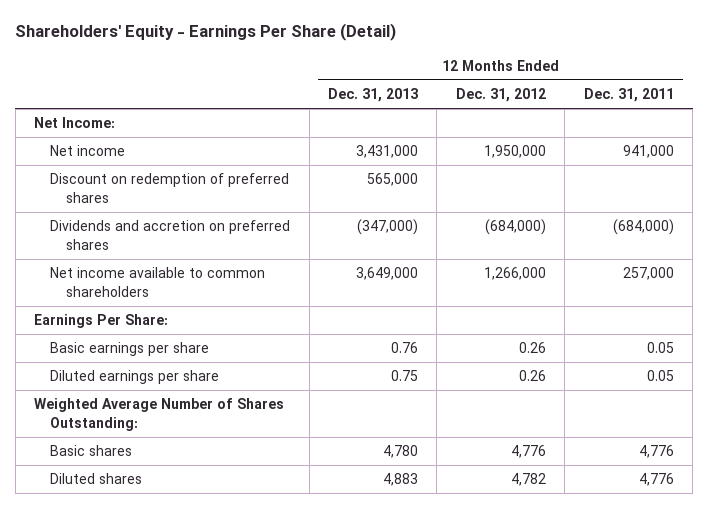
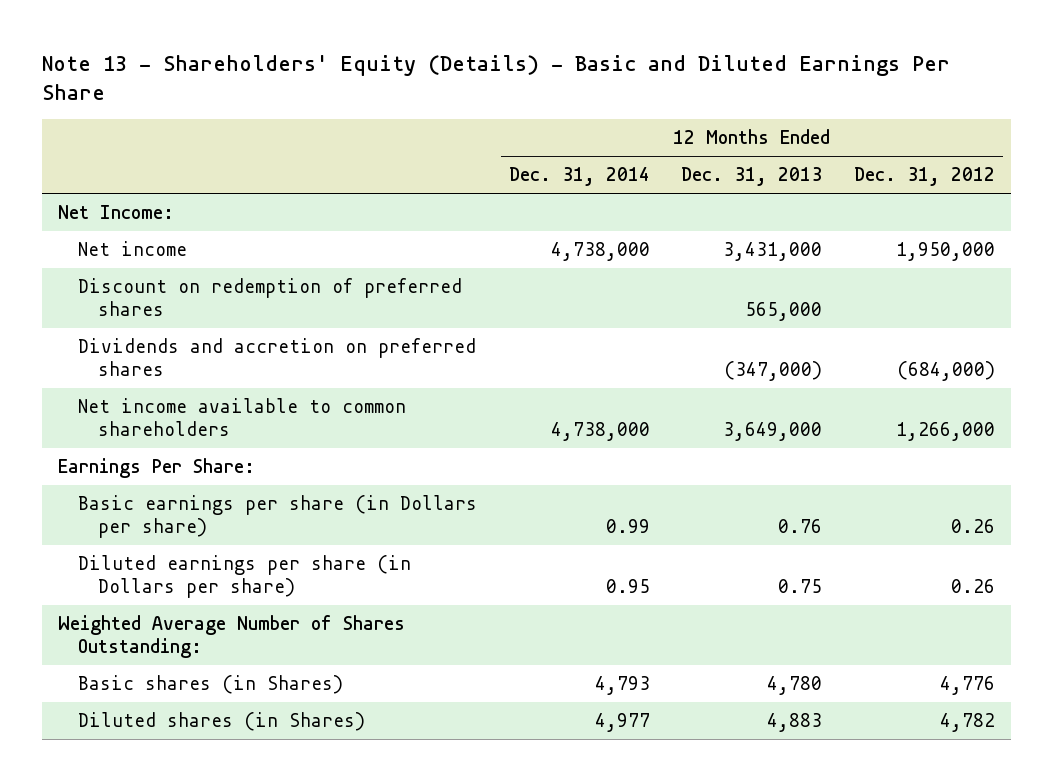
[15,23,397,42] Shareholders' Equity - Earnings Per Share (Detail) -> [42,55,951,101] Note 13 - Shareholders' Equity (Details) - Basic and Diluted Earnings Per Share
[583,88,674,103] Dec. 31, 2011 -> none
none -> [508,167,650,187] Dec. 31, 2014
[50,342,210,357] Basic earnings per share -> [77,495,477,539] Basic earnings per share (in Dollars per share)
[50,370,220,385] Diluted earnings per share -> [77,555,411,599] Diluted earnings per share (in Dollars per share)
[50,445,133,457] Basic shares -> [77,675,343,695] Basic shares (in Shares)
[50,473,143,485] Diluted shares -> [77,712,365,732] Diluted shares (in Shares)

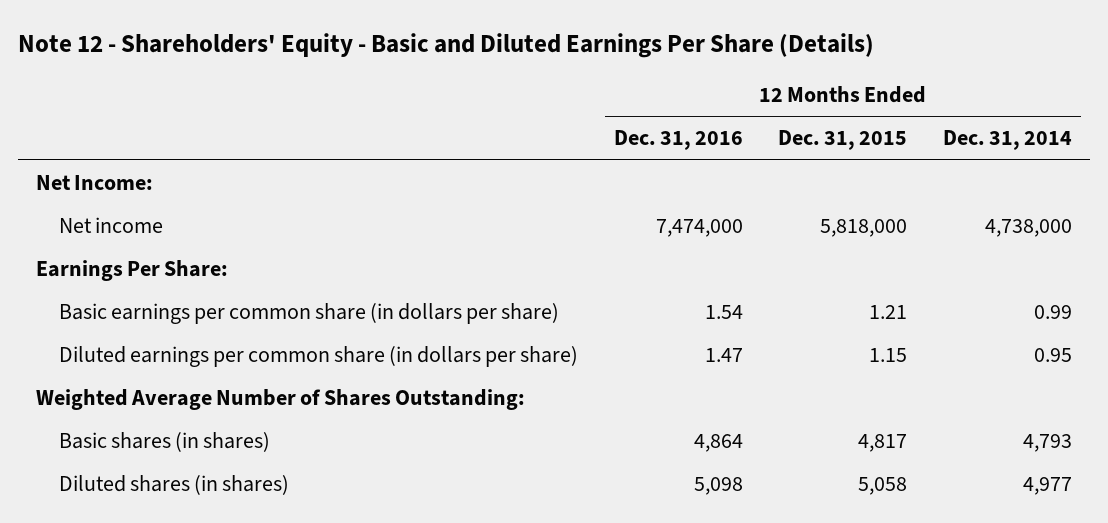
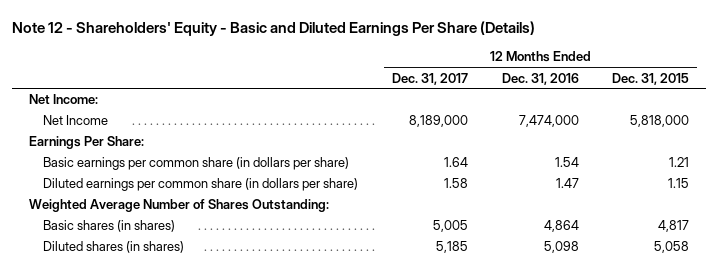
[943,130,1073,151] Dec. 31, 2014 -> none
none -> [391,72,468,85] Dec. 31, 2017
[58,216,163,233] Net income -> [43,115,109,126] Net Income

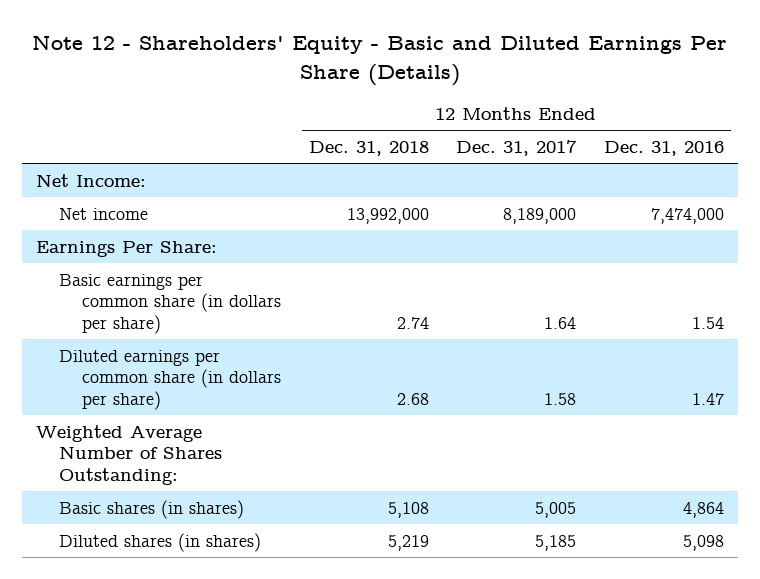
[612,72,690,85] Dec. 31, 2015 -> none
none -> [308,140,429,156] Dec. 31, 2018
[43,115,109,126] Net Income -> [58,207,148,220] Net income

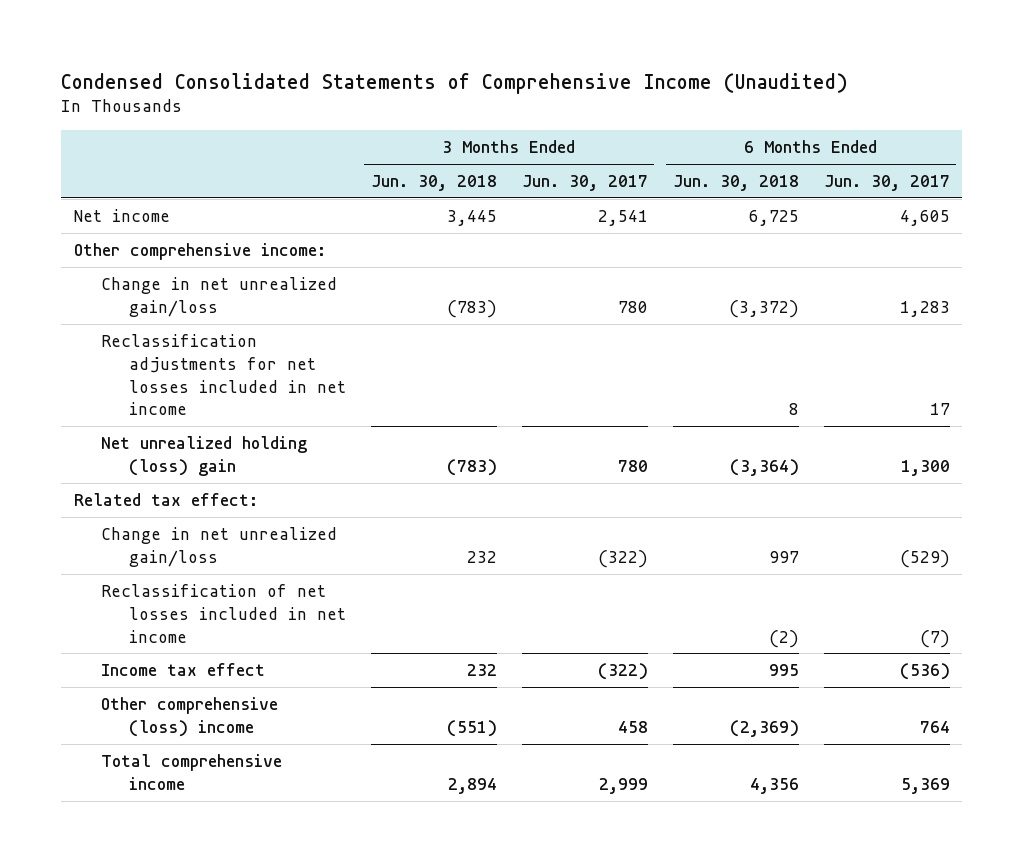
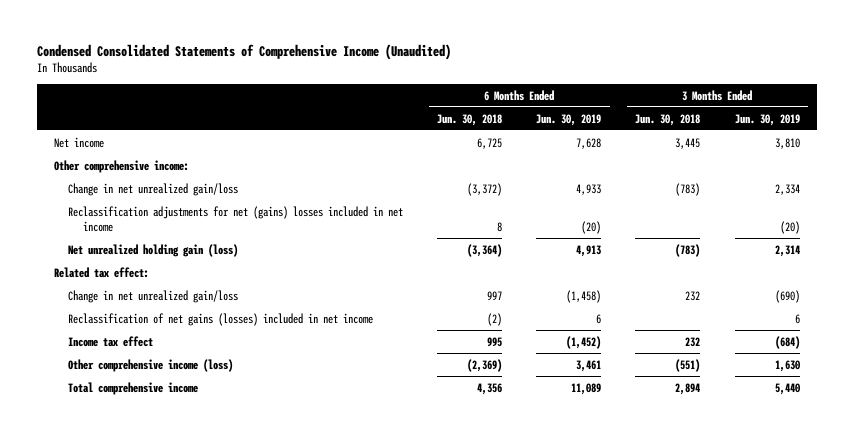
[521,175,648,192] Jun. 30, 2017 -> none
[823,175,950,192] Jun. 30, 2017 -> none
none -> [536,113,602,126] Jun. 30, 2019
none -> [734,113,800,126] Jun. 30, 2019
[101,334,346,416] Reclassification adjustments for net losses included in net income -> [68,205,404,232] Reclassification adjustments for net (gains) losses included in net income
[101,436,308,476] Net unrealized holding (loss) gain -> [68,243,239,257] Net unrealized holding gain (loss)
[101,584,346,643] Reclassification of net losses included in net income -> [68,312,374,326] Reclassification of net gains (losses) included in net income
[101,697,279,737] Other comprehensive (loss) income -> [68,358,234,372] Other comprehensive income (loss)

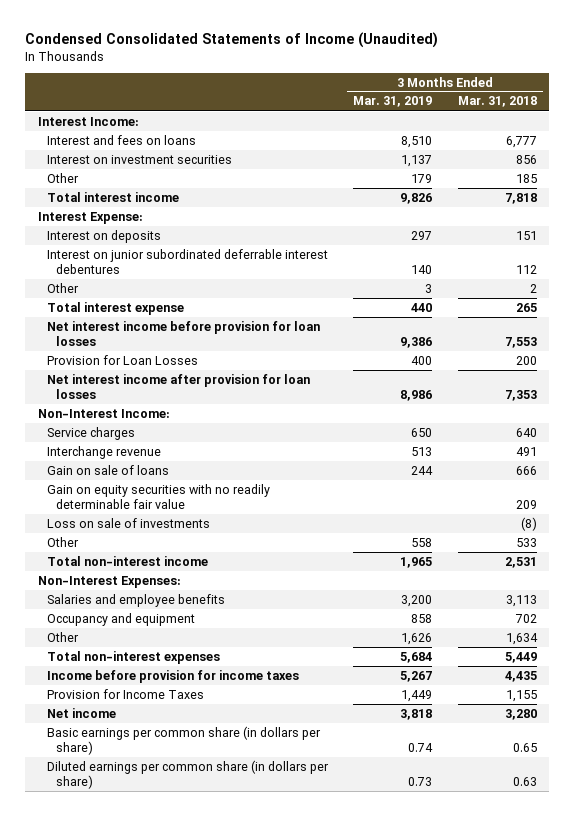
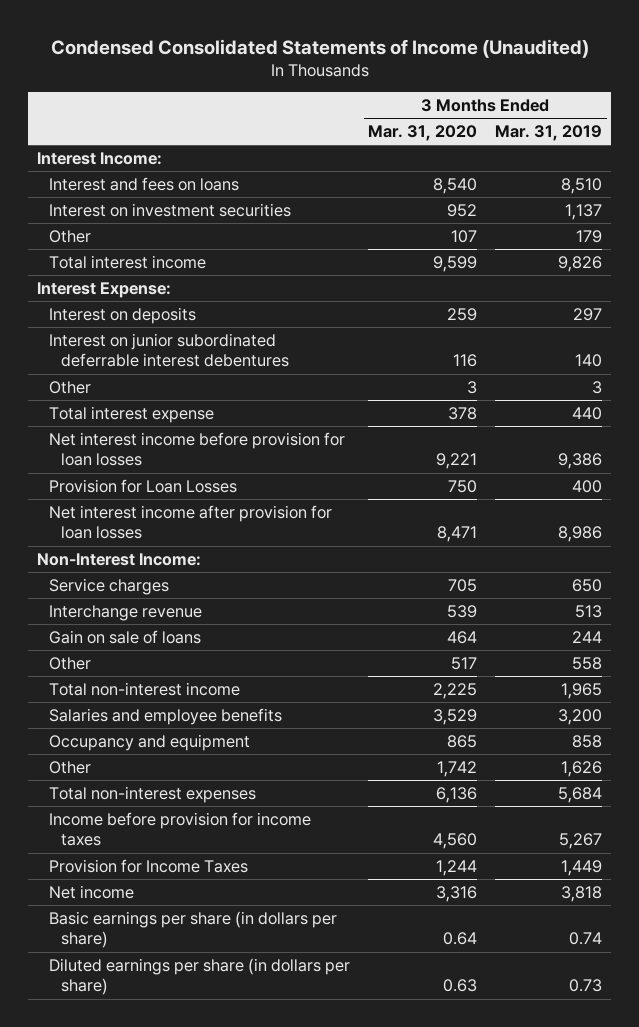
[457,96,537,108] Mar. 31, 2018 -> none
none -> [368,125,478,142] Mar. 31, 2020
[46,483,270,510] Gain on equity securities with no readily determinable fair value -> none
[46,517,210,528] Loss on sale of investments -> none
[37,575,181,588] Non-Interest Expenses: -> none
[46,725,321,756] Basic earnings per common share (in dollars per share) -> [49,910,338,949] Basic earnings per share (in dollars per share)
[46,759,329,790] Diluted earnings per common share (in dollars per share) -> [49,957,351,996] Diluted earnings per share (in dollars per share)

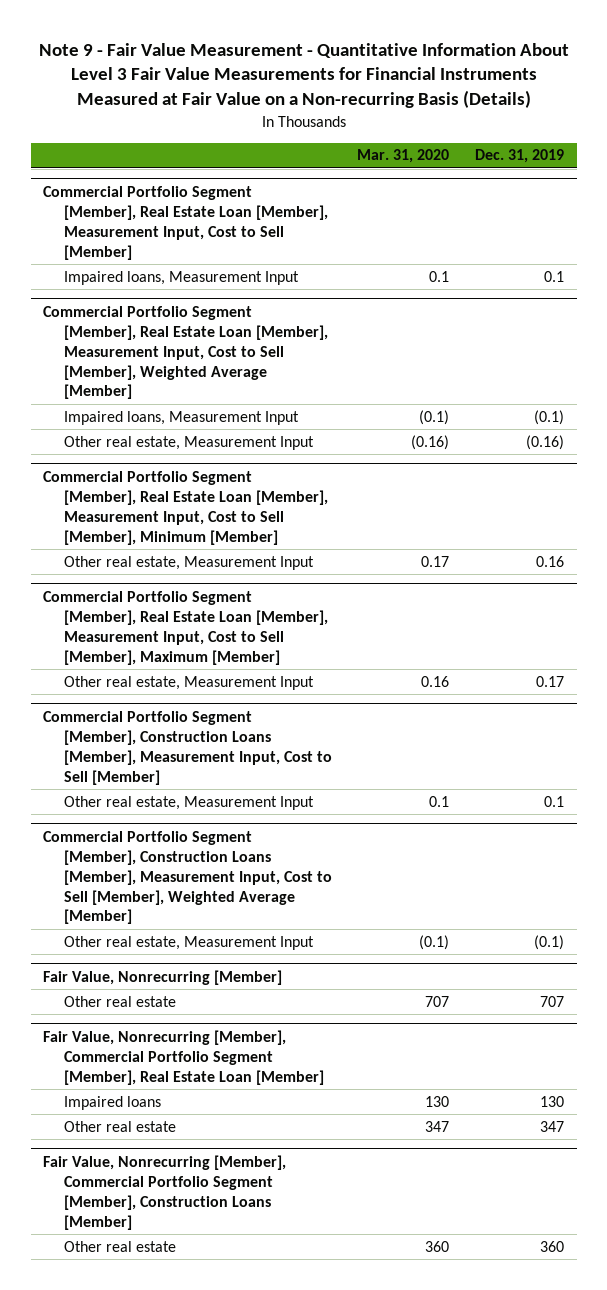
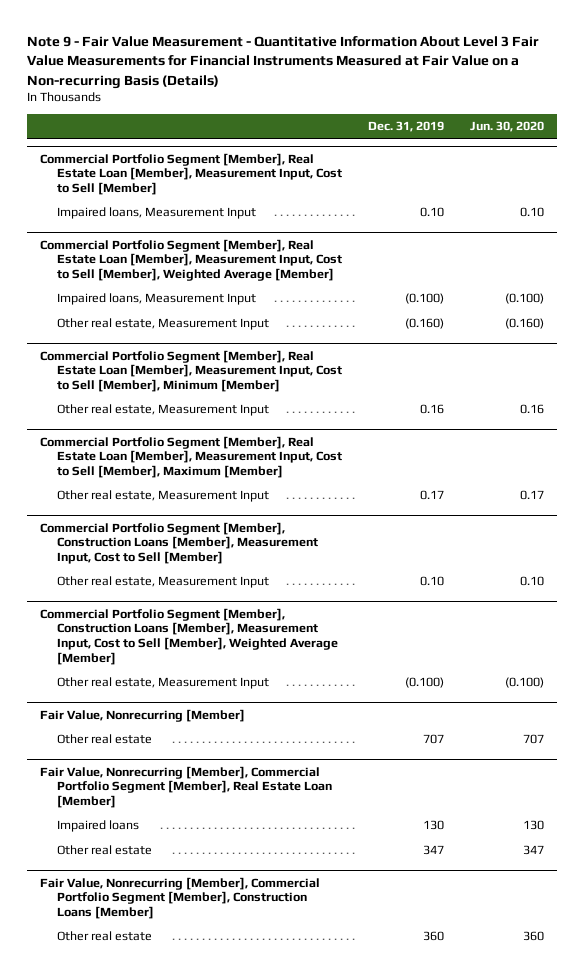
[357,149,450,164] Mar. 31, 2020 -> none
none -> [470,120,545,132] Jun. 30, 2020
[543,270,564,282] 0.1 -> [420,207,445,218] 0.10
[533,409,564,425] (0.1) -> [405,293,445,305] (0.100)
[525,434,564,450] (0.16) -> [405,318,445,330] (0.160)
[543,795,564,807] 0.1 -> [420,576,445,587] 0.10
[533,934,564,950] (0.1) -> [405,677,445,689] (0.100)

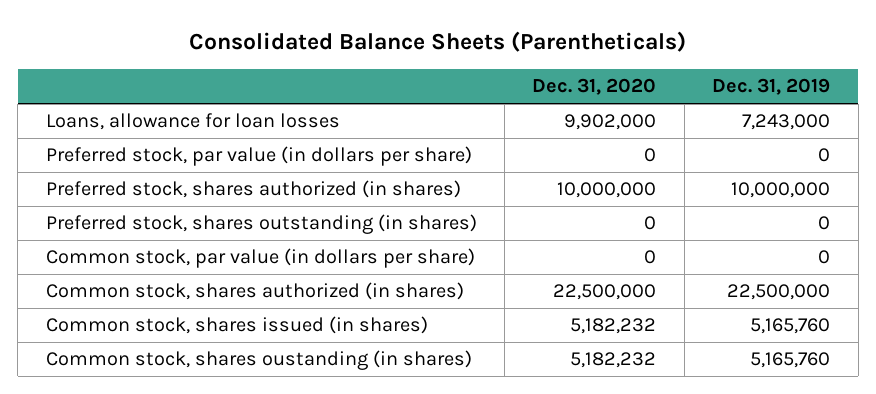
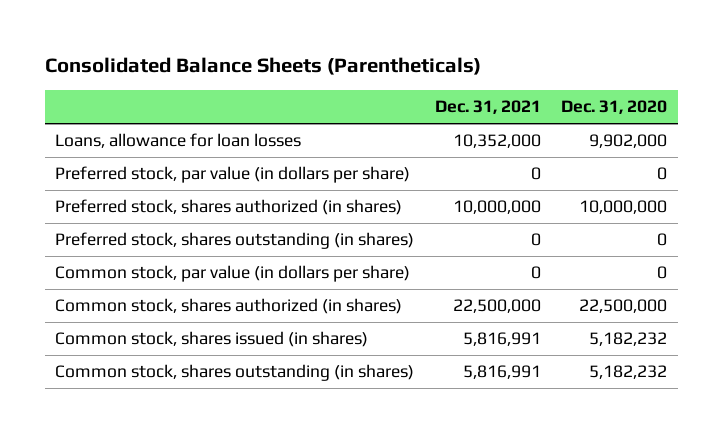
[712,78,831,96] Dec. 31, 2019 -> none
none -> [434,100,541,115] Dec. 31, 2021
[45,350,472,371] Common stock, shares oustanding (in shares) -> [55,364,415,382] Common stock, shares outstanding (in shares)

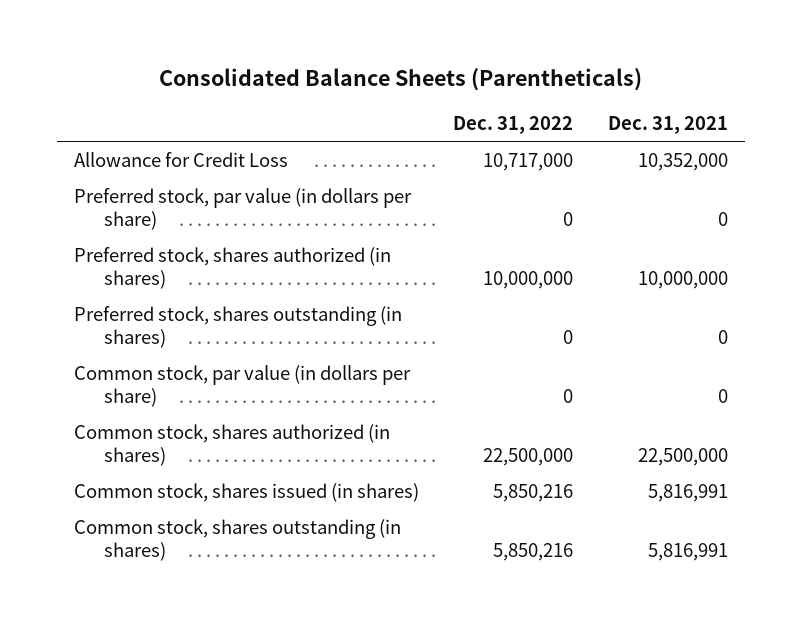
[561,100,668,115] Dec. 31, 2020 -> none
none -> [453,115,574,134] Dec. 31, 2022
[55,133,302,149] Loans, allowance for loan losses -> [74,151,289,167] Allowance for Credit Loss

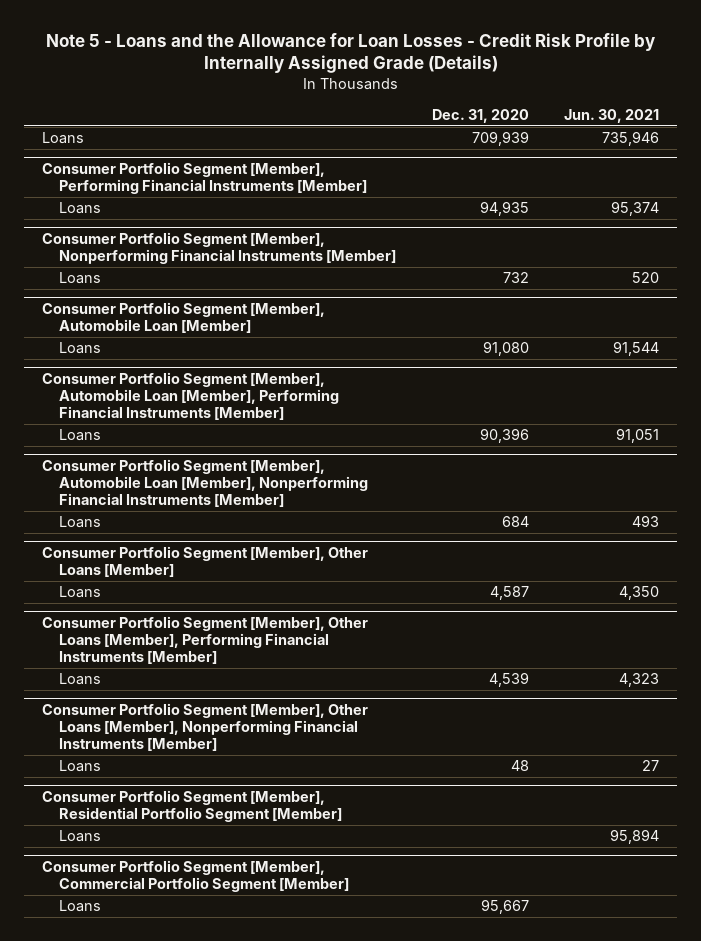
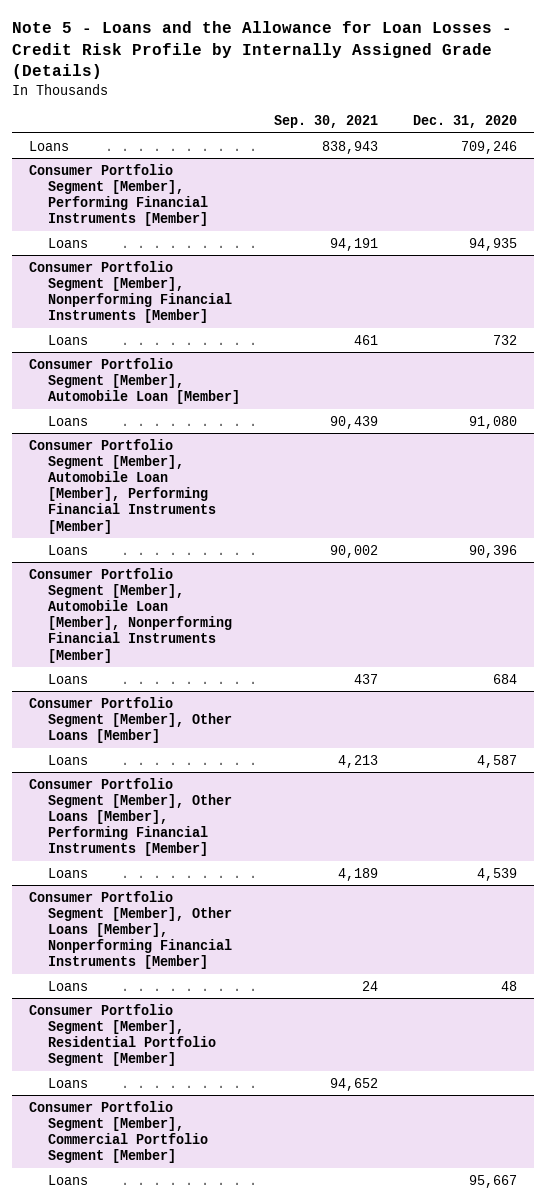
[564,109,660,124] Jun. 30, 2021 -> none
none -> [274,115,379,129] Sep. 30, 2021
[471,131,529,147] 709,939 -> [460,140,517,154] 709,246

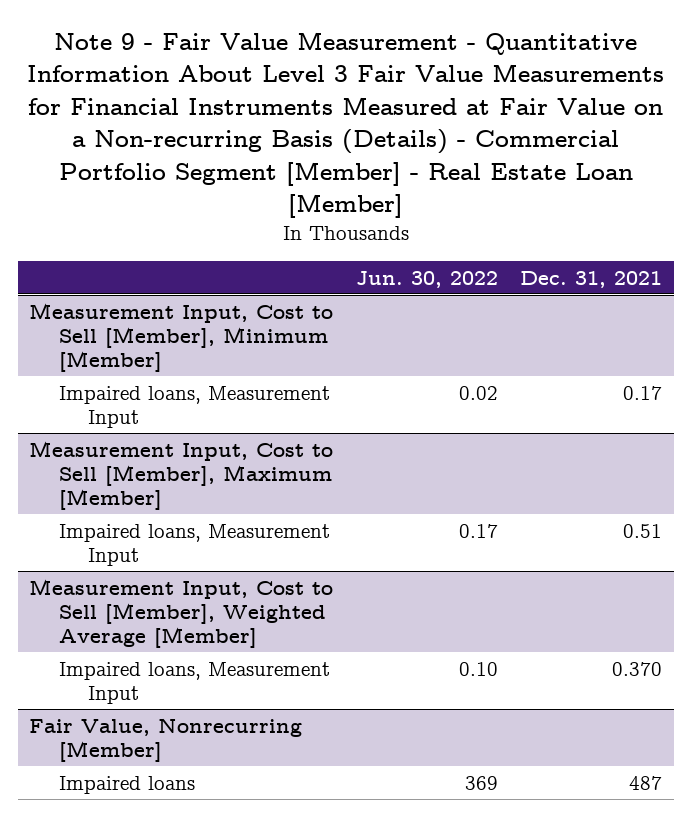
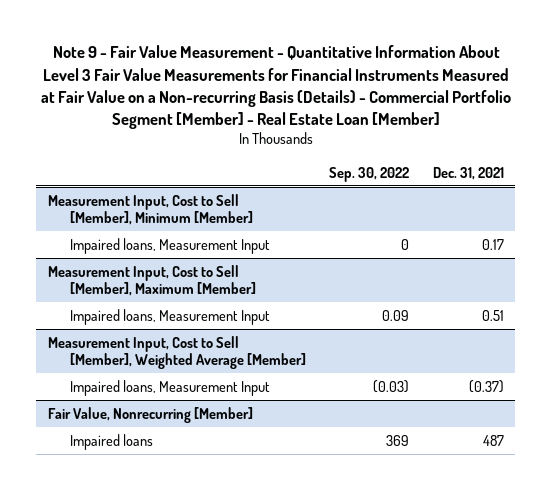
[355,270,498,288] Jun. 30, 2022 -> none
none -> [329,166,410,182] Sep. 30, 2022
[612,661,663,676] 0.370 -> [468,379,504,393] (0.37)

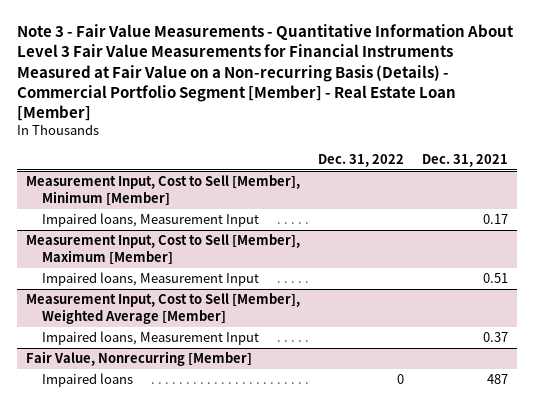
[40,45,511,130] Note 9 - Fair Value Measurement - Quantitative Information About Level 3 Fair Value Measurements for Financial Instruments Measured at Fair Value on a Non-recurring Basis (Details) - Commercial Portfolio Segment [Member] - Real Estate Loan [Member] -> [17,24,515,121] Note 3 - Fair Value Measurements - Quantitative Information About Level 3 Fair Value Measurements for Financial Instruments Measured at Fair Value on a Non-recurring Basis (Details) - Commercial Portfolio Segment [Member] - Real Estate Loan [Member]
[329,166,410,182] Sep. 30, 2022 -> none
none -> [318,153,405,167] Dec. 31, 2022
[468,379,504,393] (0.37) -> [483,332,509,343] 0.37

